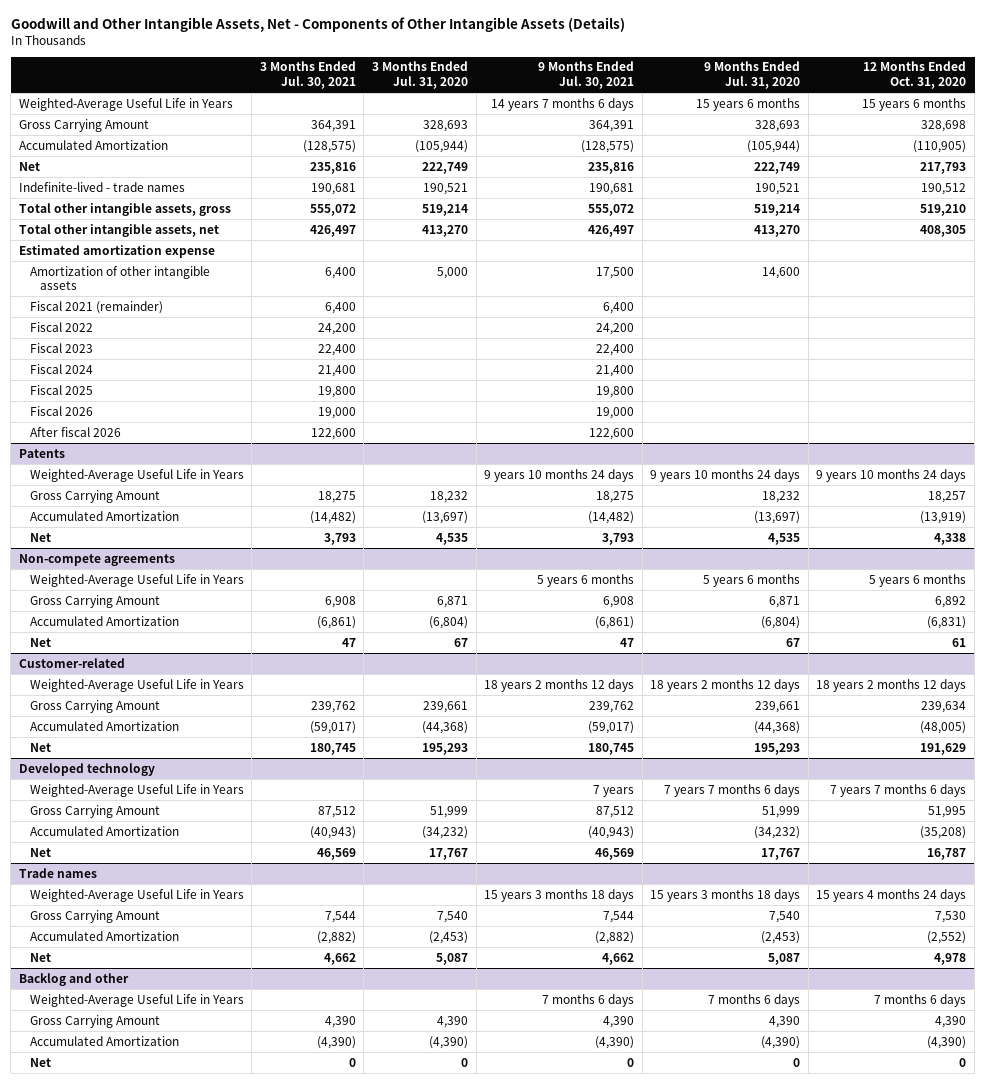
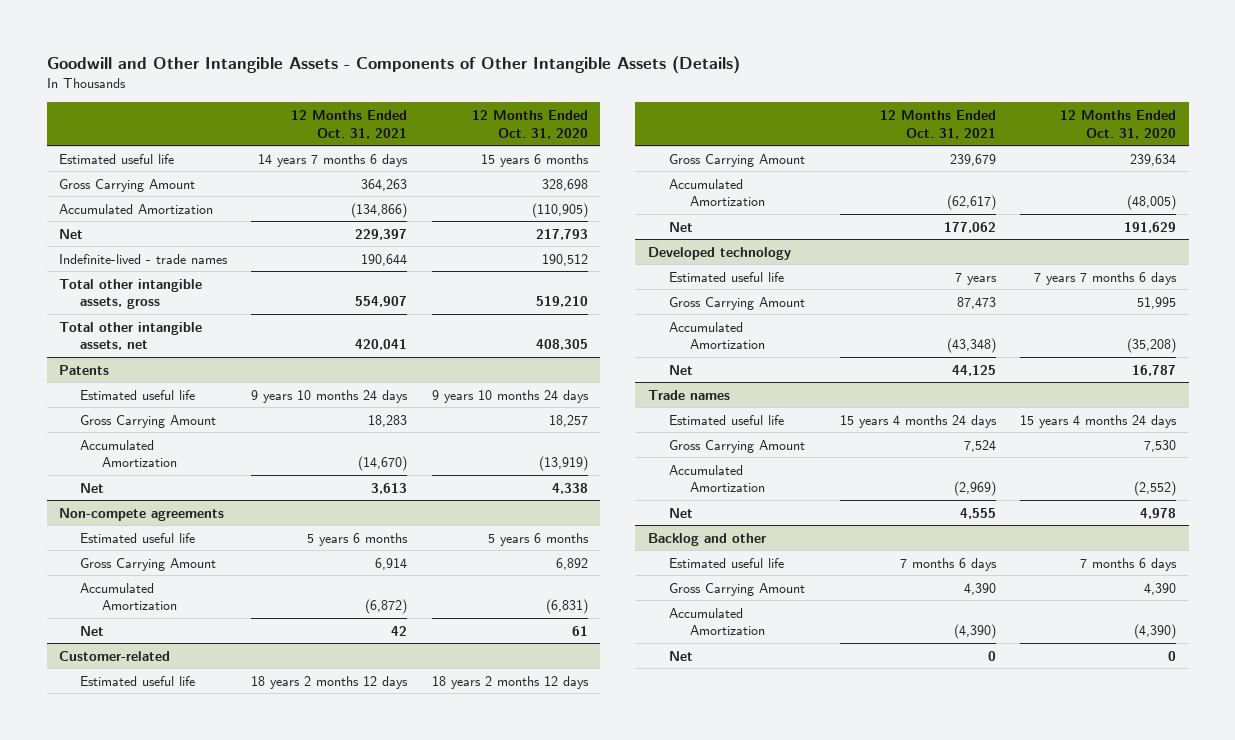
[10,17,625,33] Goodwill and Other Intangible Assets, Net - Components of Other Intangible Assets (Details) -> [46,55,740,74] Goodwill and Other Intangible Assets - Components of Other Intangible Assets (Details)
[259,61,356,90] 3 Months Ended Jul. 30, 2021 -> none
[371,61,468,90] 3 Months Ended Jul. 31, 2020 -> none
[538,61,635,90] 9 Months Ended Jul. 30, 2021 -> none
[704,61,801,90] 9 Months Ended Jul. 31, 2020 -> none
none -> [291,109,408,139] 12 Months Ended Oct. 31, 2021
[18,97,233,111] Weighted-Average Useful Life in Years -> [58,153,174,164] Estimated useful life
[18,244,215,258] Estimated amortization expense -> none
[29,265,210,291] Amortization of other intangible assets -> none
[29,300,163,314] Fiscal 2021 (remainder) -> none
[29,321,93,332] Fiscal 2022 -> none
[29,342,93,353] Fiscal 2023 -> none
[29,363,93,374] Fiscal 2024 -> none
[29,384,93,395] Fiscal 2025 -> none
[29,405,93,416] Fiscal 2026 -> none
[29,426,121,437] After fiscal 2026 -> none
[29,468,244,482] Weighted-Average Useful Life in Years -> [80,389,196,400] Estimated useful life
[29,573,244,587] Weighted-Average Useful Life in Years -> [80,532,196,543] Estimated useful life
[29,678,244,692] Weighted-Average Useful Life in Years -> [80,675,196,686] Estimated useful life
[29,783,244,797] Weighted-Average Useful Life in Years -> [668,271,784,282] Estimated useful life
[29,888,244,902] Weighted-Average Useful Life in Years -> [668,414,784,425] Estimated useful life
[29,993,244,1007] Weighted-Average Useful Life in Years -> [668,557,784,568] Estimated useful life

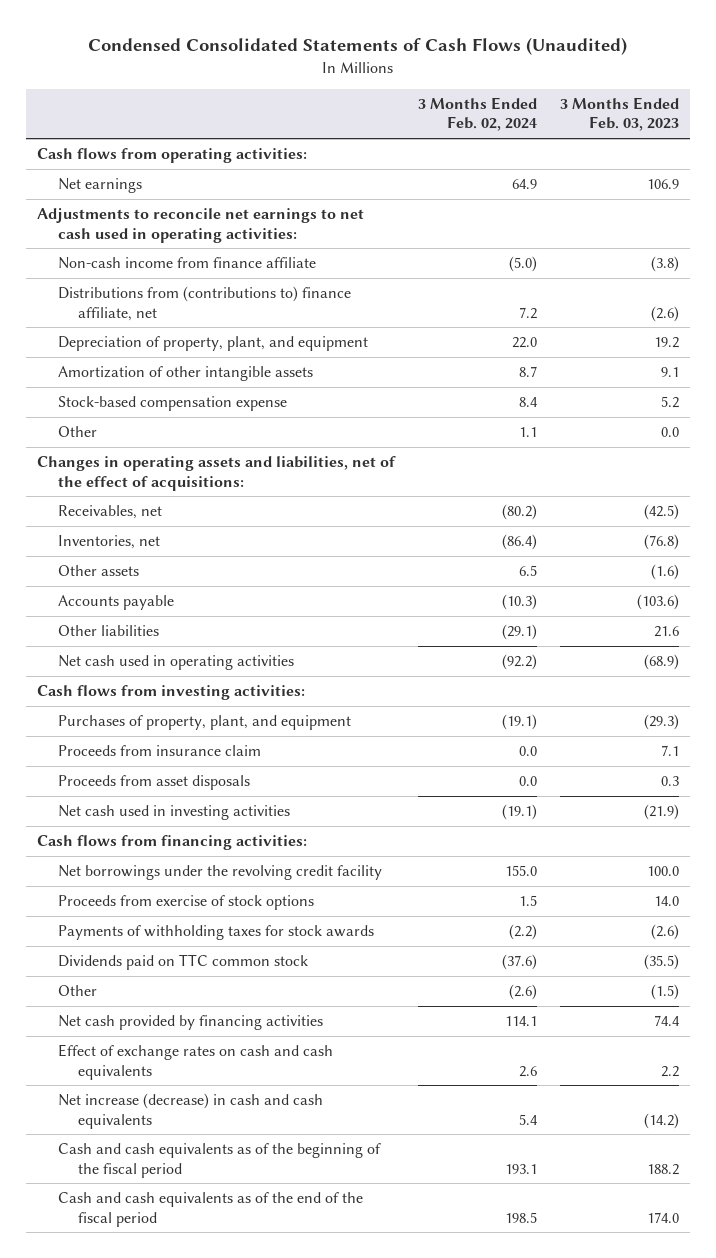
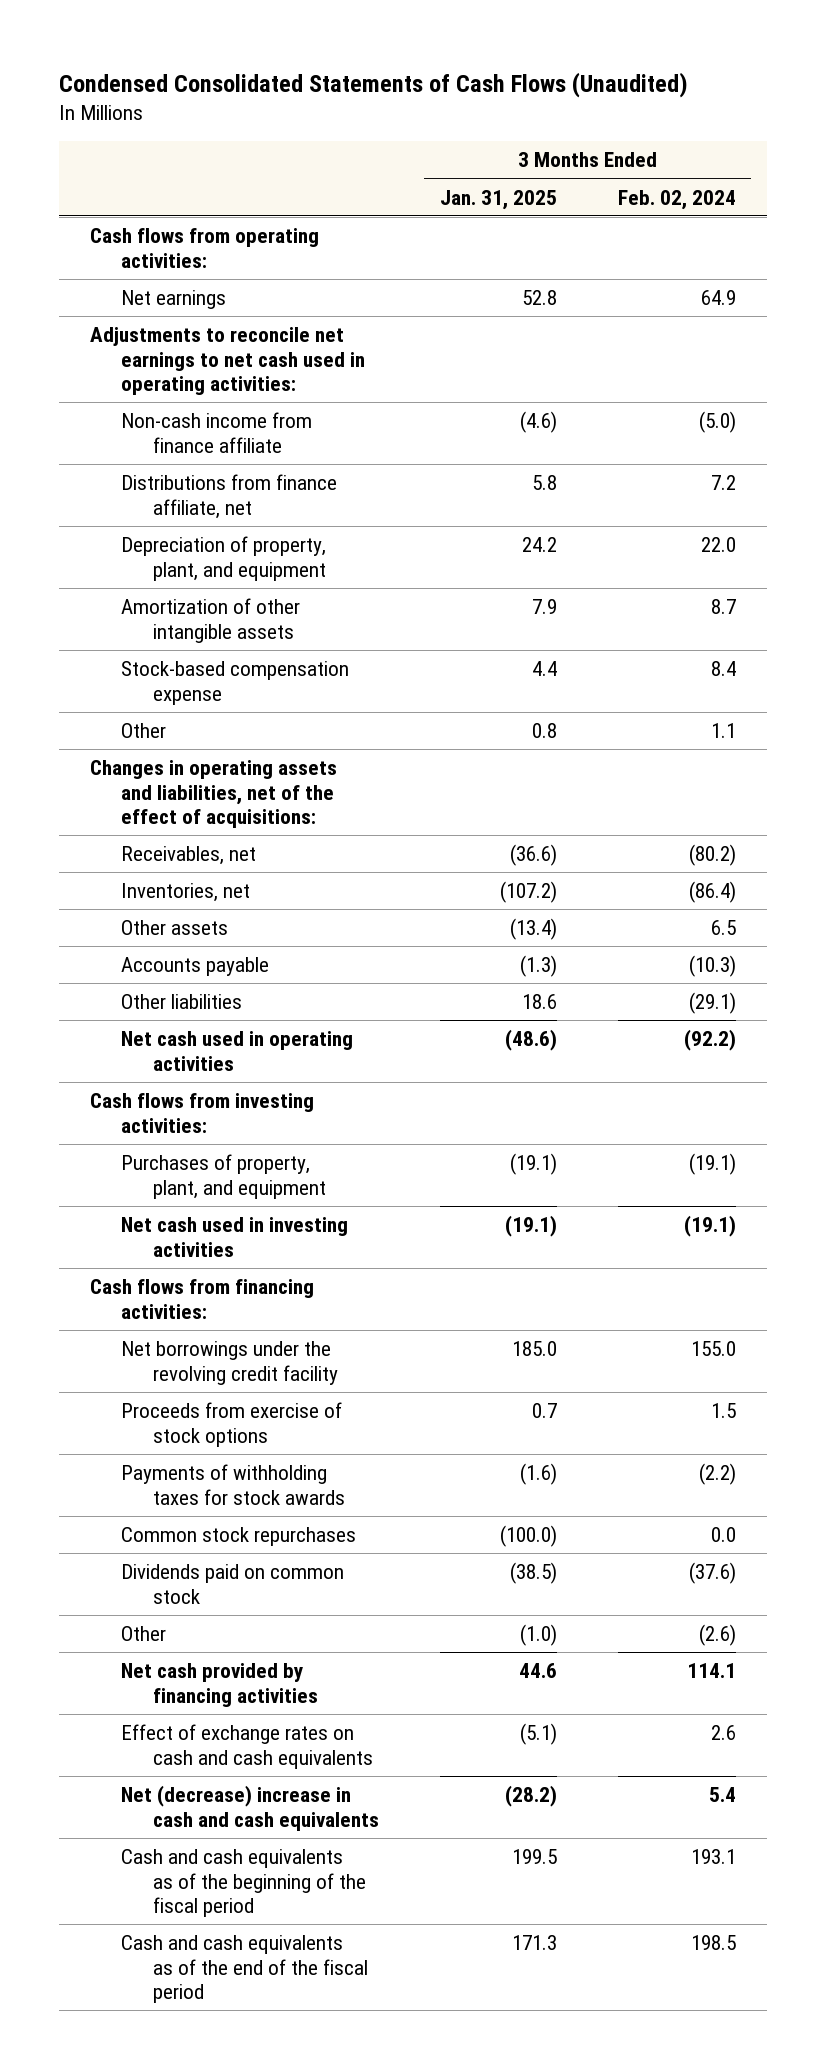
[559,96,679,132] 3 Months Ended Feb. 03, 2023 -> none
none -> [439,189,557,210] Jan. 31, 2025
[57,286,351,321] Distributions from (contributions to) finance affiliate, net -> [121,474,338,519] Distributions from finance affiliate, net
[57,745,261,757] Proceeds from insurance claim -> none
[57,775,250,791] Proceeds from asset disposals -> none
none -> [121,1527,357,1547] Common stock repurchases
[57,954,308,971] Dividends paid on TTC common stock -> [121,1564,345,1604] Dividends paid on common stock
[57,1093,323,1129] Net increase (decrease) in cash and cash equivalents -> [121,1785,379,1831] Net (decrease) increase in cash and cash equivalents

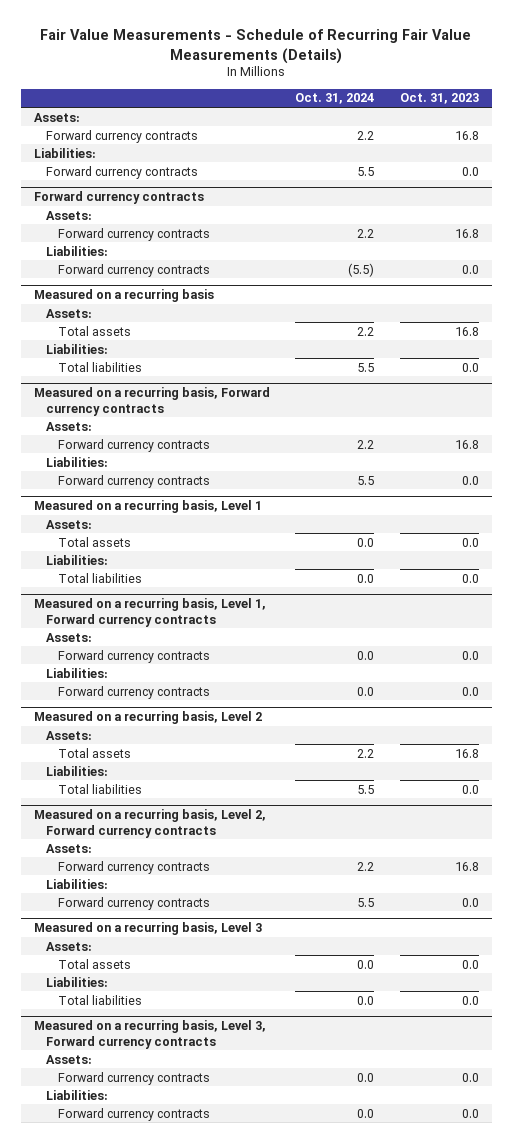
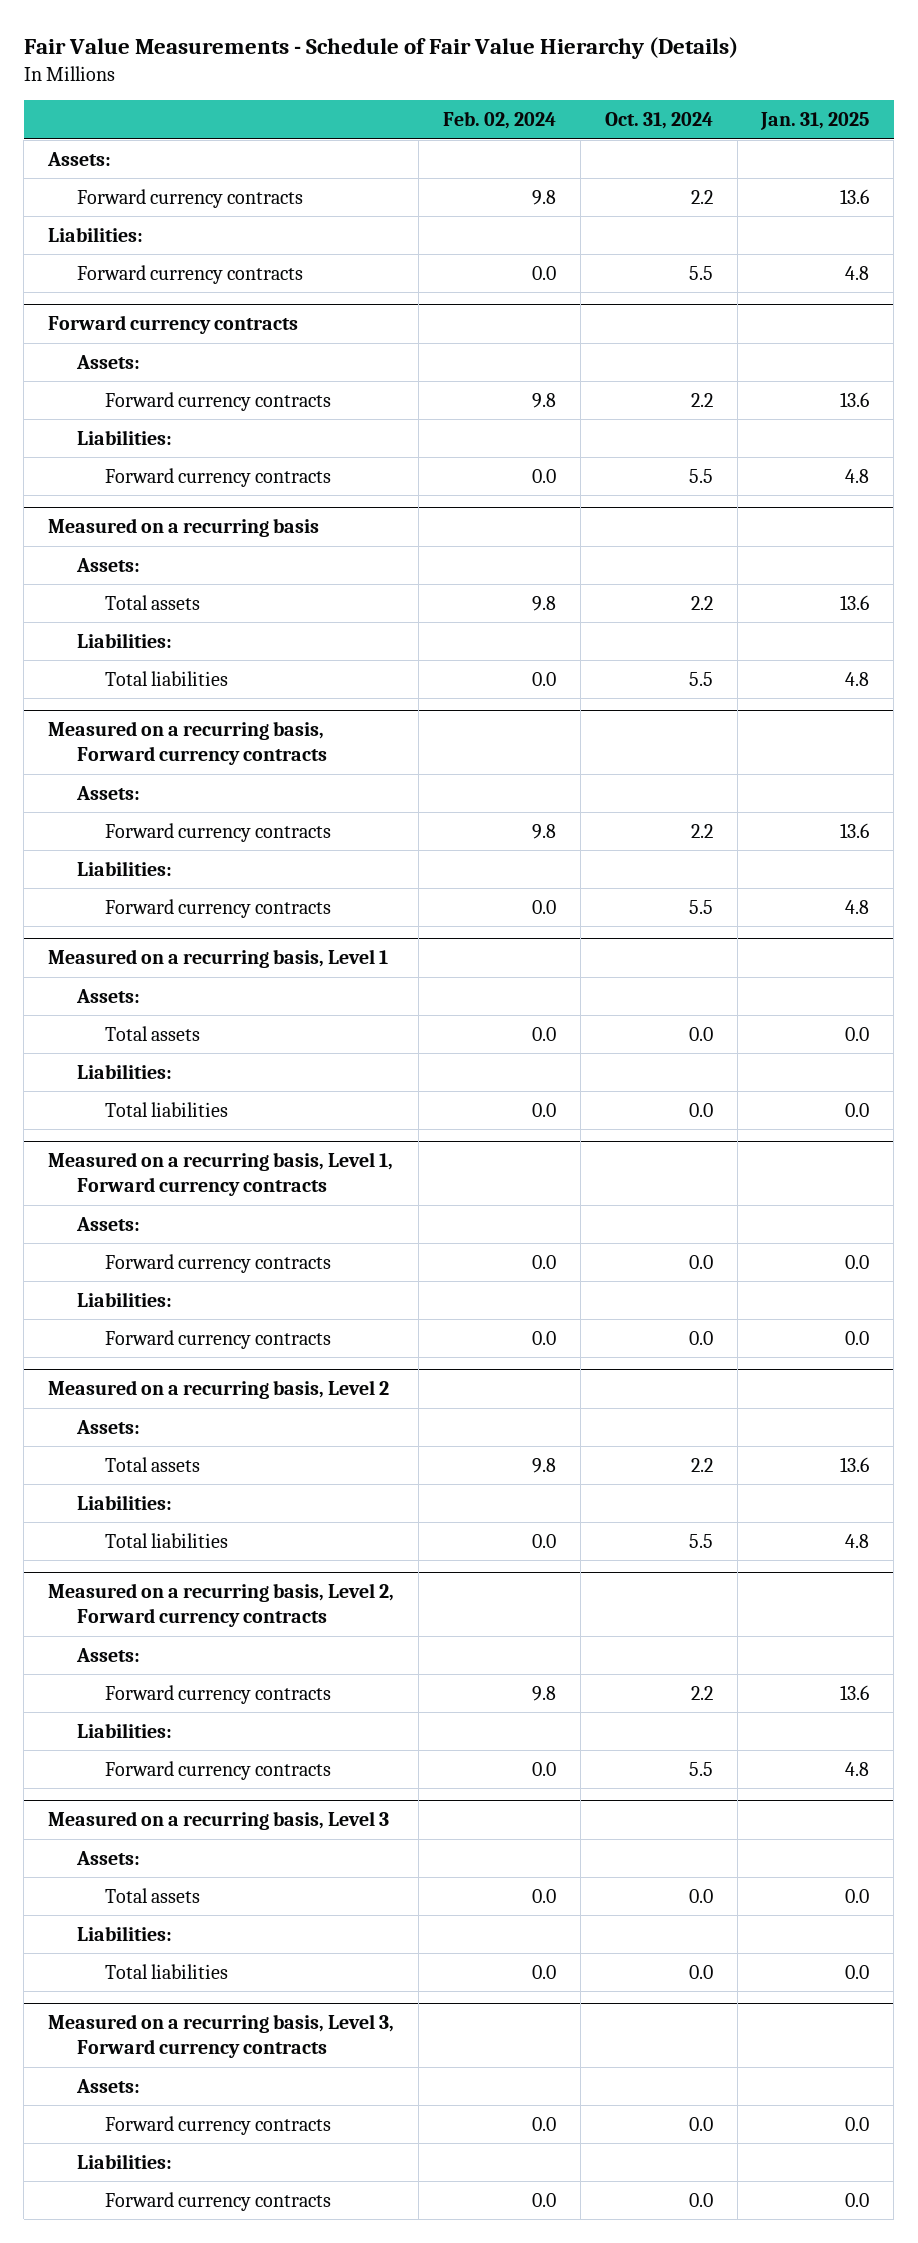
[40,29,472,64] Fair Value Measurements - Schedule of Recurring Fair Value Measurements (Details) -> [23,37,738,60] Fair Value Measurements - Schedule of Fair Value Hierarchy (Details)
[399,93,479,105] Oct. 31, 2023 -> none
none -> [442,111,556,130] Feb. 02, 2024
none -> [760,112,870,131] Jan. 31, 2025
[348,262,375,277] (5.5) -> [688,468,713,483] 5.5

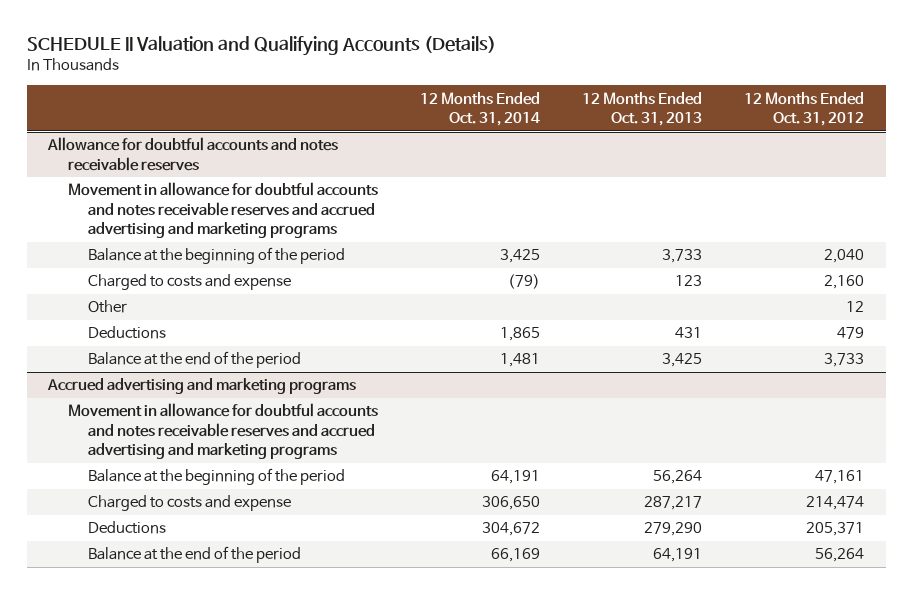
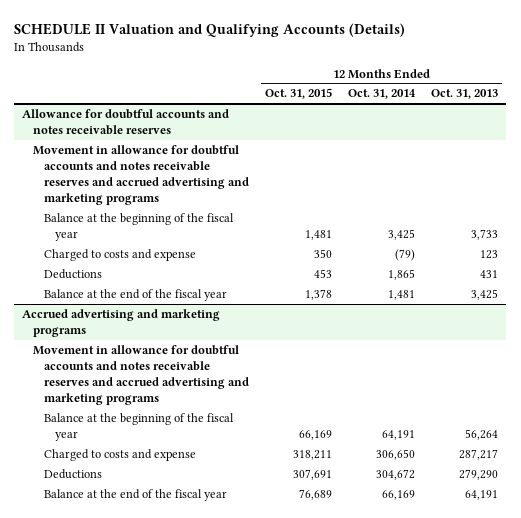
[744,91,865,127] 12 Months Ended Oct. 31, 2012 -> none
none -> [265,88,333,100] Oct. 31, 2015
[88,247,346,265] Balance at the beginning of the period -> [44,213,235,242] Balance at the beginning of the fiscal year
[88,300,128,314] Other -> none
[88,351,302,369] Balance at the end of the period -> [44,289,228,302] Balance at the end of the fiscal year
[88,468,346,486] Balance at the beginning of the period -> [44,413,235,442] Balance at the beginning of the fiscal year
[88,546,302,564] Balance at the end of the period -> [44,489,228,502] Balance at the end of the fiscal year

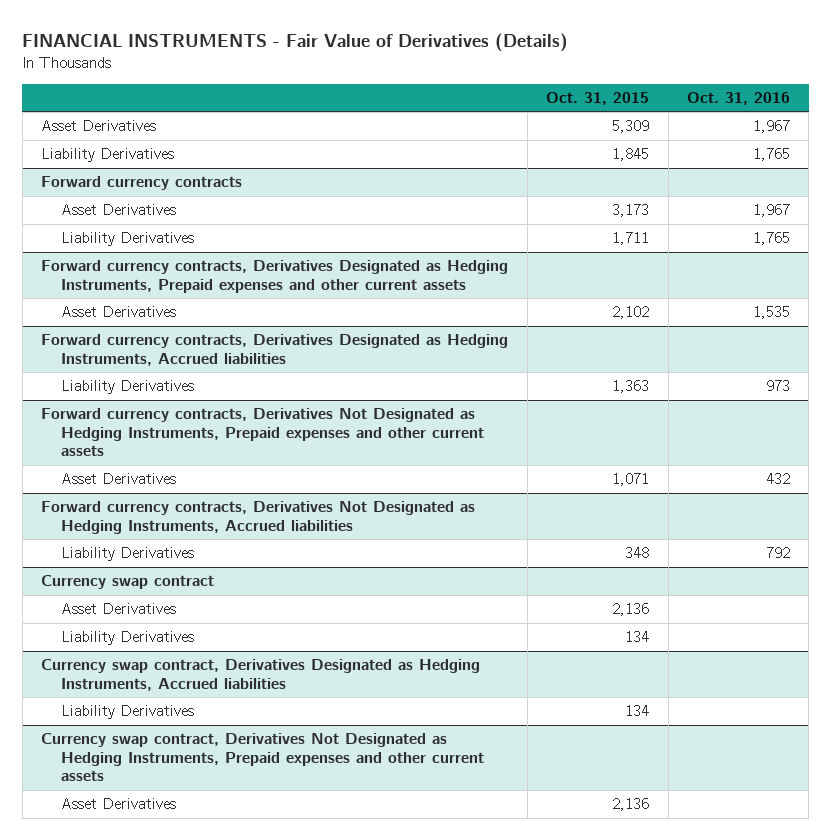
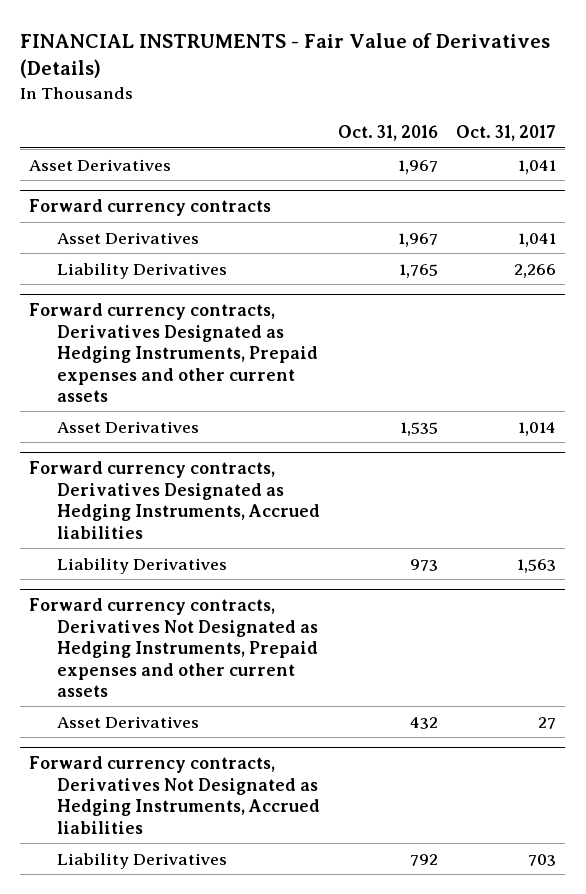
[546,92,650,106] Oct. 31, 2015 -> none
none -> [456,125,557,142] Oct. 31, 2017
[41,148,175,163] Liability Derivatives -> none
[41,575,215,590] Currency swap contract -> none
[60,603,176,615] Asset Derivatives -> none
[60,631,194,646] Liability Derivatives -> none
[41,659,481,691] Currency swap contract, Derivatives Designated as Hedging Instruments, Accrued liabilities -> none
[60,705,194,720] Liability Derivatives -> none
[41,733,484,782] Currency swap contract, Derivatives Not Designated as Hedging Instruments, Prepaid expenses and other current assets -> none
[60,798,176,810] Asset Derivatives -> none

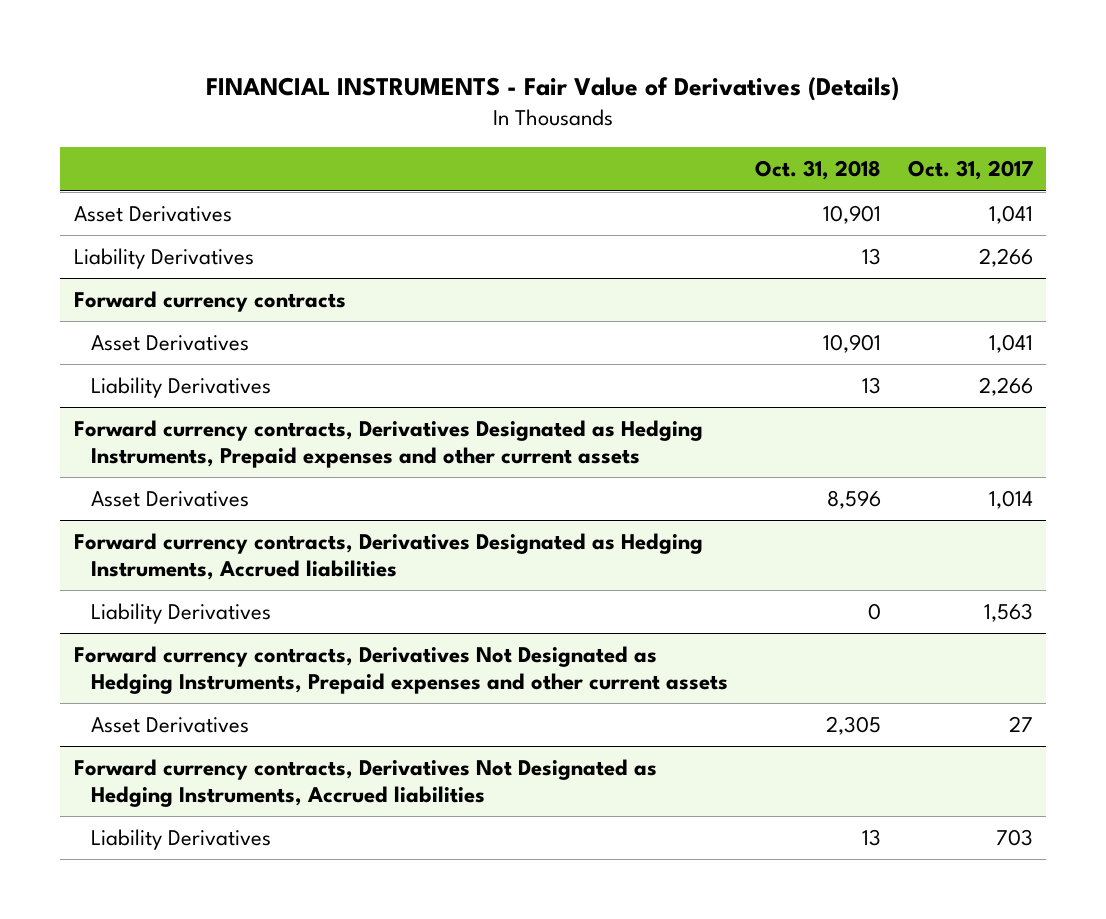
[338,125,439,142] Oct. 31, 2016 -> none
none -> [755,160,882,181] Oct. 31, 2018
none -> [73,248,254,270] Liability Derivatives

